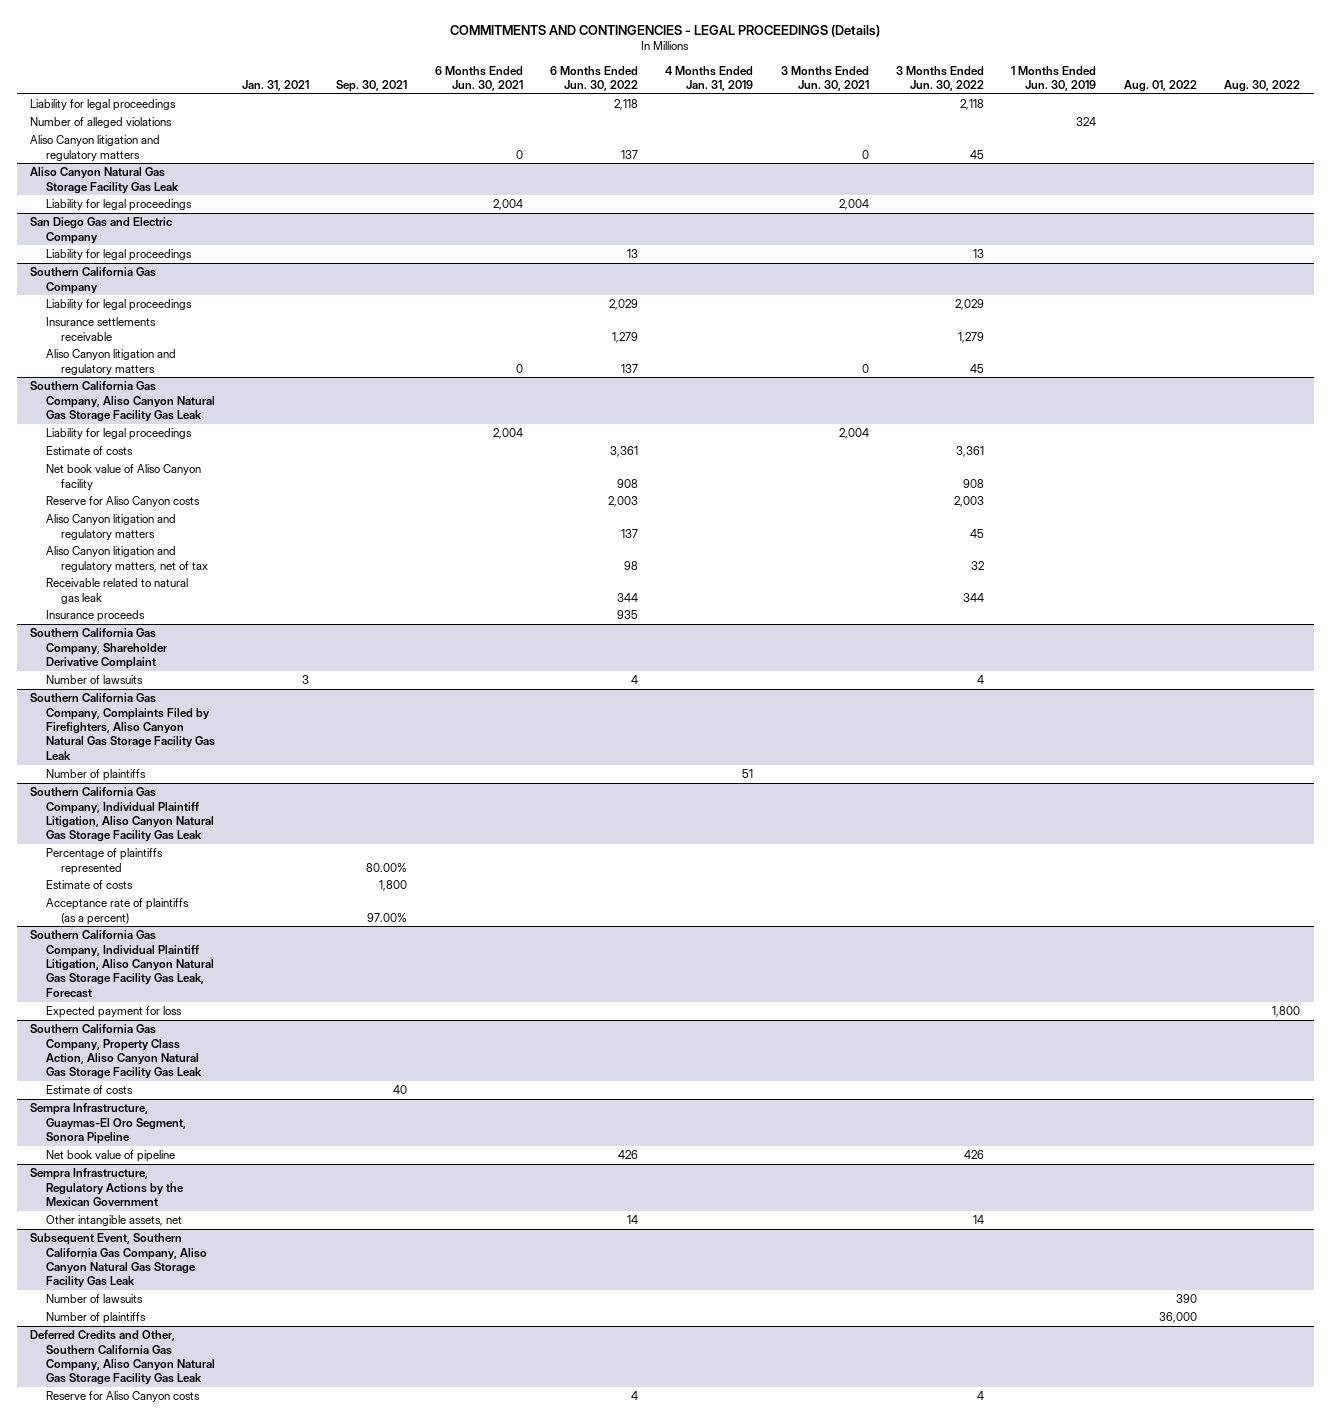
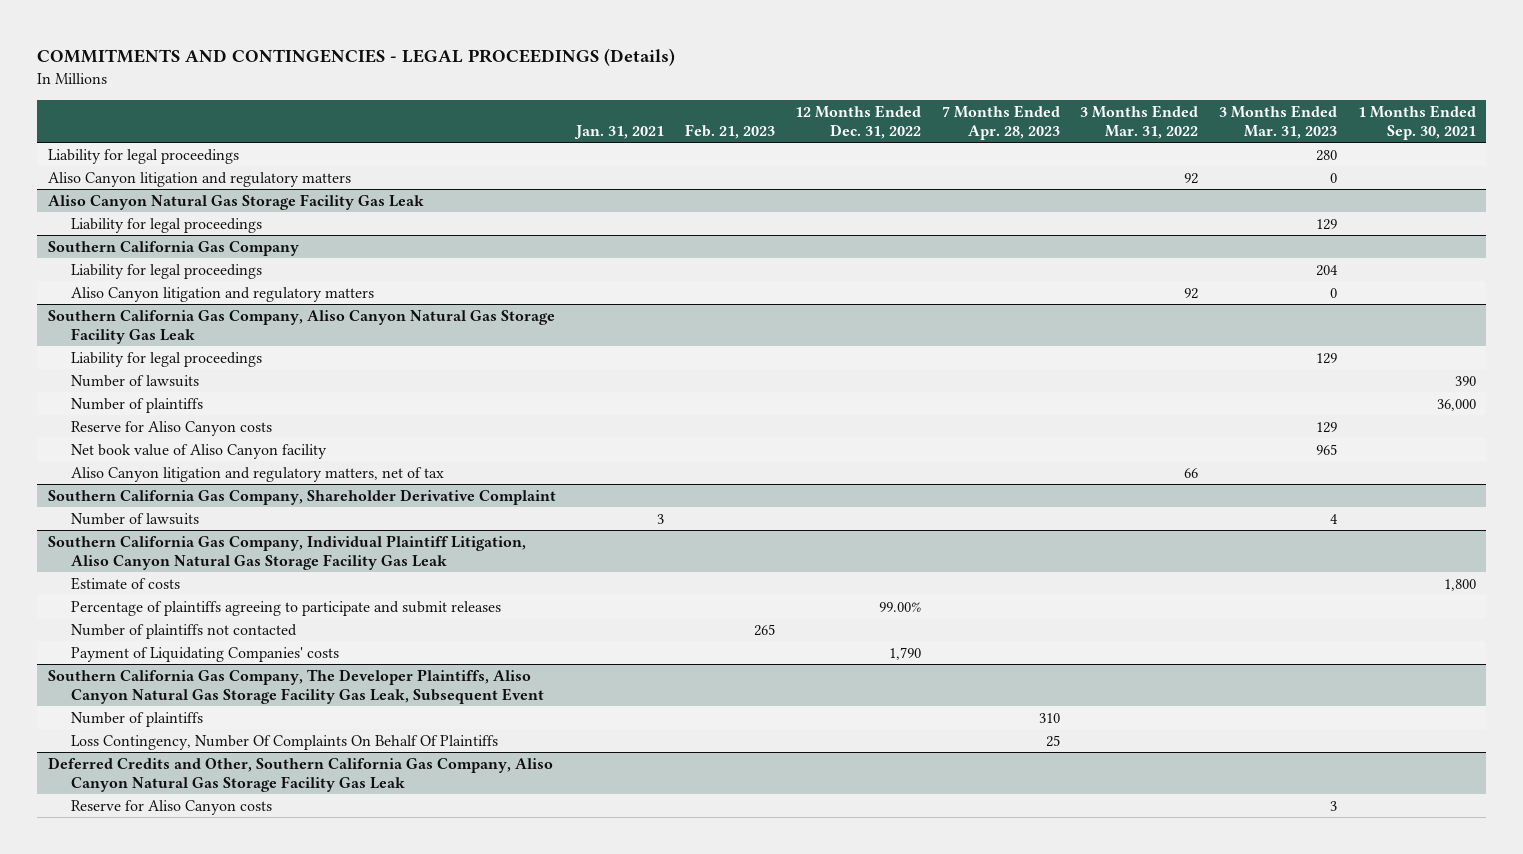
[336,80,408,93] Sep. 30, 2021 -> none
[434,65,523,92] 6 Months Ended Jun. 30, 2021 -> none
[550,65,639,92] 6 Months Ended Jun. 30, 2022 -> none
[665,65,754,92] 4 Months Ended Jan. 31, 2019 -> none
[780,65,869,92] 3 Months Ended Jun. 30, 2021 -> none
[896,65,985,92] 3 Months Ended Jun. 30, 2022 -> none
[1011,65,1097,92] 1 Months Ended Jun. 30, 2019 -> none
[1123,80,1197,93] Aug. 01, 2022 -> none
[1224,80,1301,93] Aug. 30, 2022 -> none
none -> [684,123,775,139] Feb. 21, 2023
none -> [795,104,922,139] 12 Months Ended Dec. 31, 2022
none -> [941,104,1060,140] 7 Months Ended Apr. 28, 2023
none -> [1080,104,1199,139] 3 Months Ended Mar. 31, 2022
none -> [1219,104,1338,139] 3 Months Ended Mar. 31, 2023
none -> [1357,104,1476,140] 1 Months Ended Sep. 30, 2021
[30,117,173,129] Number of alleged violations -> none
[30,217,173,244] San Diego Gas and Electric Company -> none
[45,249,192,262] Liability for legal proceedings -> none
[45,317,156,341] Insurance settlements receivable -> none
[45,446,133,456] Estimate of costs -> none
none -> [71,374,200,387] Number of lawsuits
none -> [71,397,204,413] Number of plaintiffs
[45,514,176,540] Aliso Canyon litigation and regulatory matters -> none
[45,464,201,490] Net book value of Aliso Canyon facility -> [71,443,328,459] Net book value of Aliso Canyon facility
[45,578,188,604] Receivable related to natural gas leak -> none
[45,610,145,623] Insurance proceeds -> none
[30,693,215,760] Southern California Gas Company, Complaints Filed by Firefighters, Aliso Canyon Natural Gas Storage Facility Gas Leak -> none
[45,769,146,782] Number of plaintiffs -> none
[45,848,163,875] Percentage of plaintiffs represented -> none
[45,898,189,925] Acceptance rate of plaintiffs (as a percent) -> none
[30,930,214,998] Southern California Gas Company, Individual Plaintiff Litigation, Aliso Canyon Natural Gas Storage Facility Gas Leak, Forecast -> none
[45,1006,182,1019] Expected payment for loss -> none
[30,1024,202,1080] Southern California Gas Company, Property Class Action, Aliso Canyon Natural Gas Storage Facility Gas Leak -> none
[45,1085,133,1095] Estimate of costs -> none
[30,1103,186,1144] Sempra Infrastructure, Guaymas-El Oro Segment, Sonora Pipeline -> none
[45,1150,175,1163] Net book value of pipeline -> none
[30,1168,184,1206] Sempra Infrastructure, Regulatory Actions by the Mexican Government -> none
[45,1215,182,1227] Other intangible assets, net -> none
[45,1294,143,1304] Number of lawsuits -> none
none -> [71,600,502,616] Percentage of plaintiffs agreeing to participate and submit releases
none -> [71,623,298,639] Number of plaintiffs not contacted
none -> [71,646,340,662] Payment of Liquidating Companies' costs
[30,1233,207,1289] Subsequent Event, Southern California Gas Company, Aliso Canyon Natural Gas Storage Facility Gas Leak -> [47,668,545,704] Southern California Gas Company, The Developer Plaintiffs, Aliso Canyon Natural Gas Storage Facility Gas Leak, Subsequent Event
none -> [71,734,499,750] Loss Contingency, Number Of Complaints On Behalf Of Plaintiffs

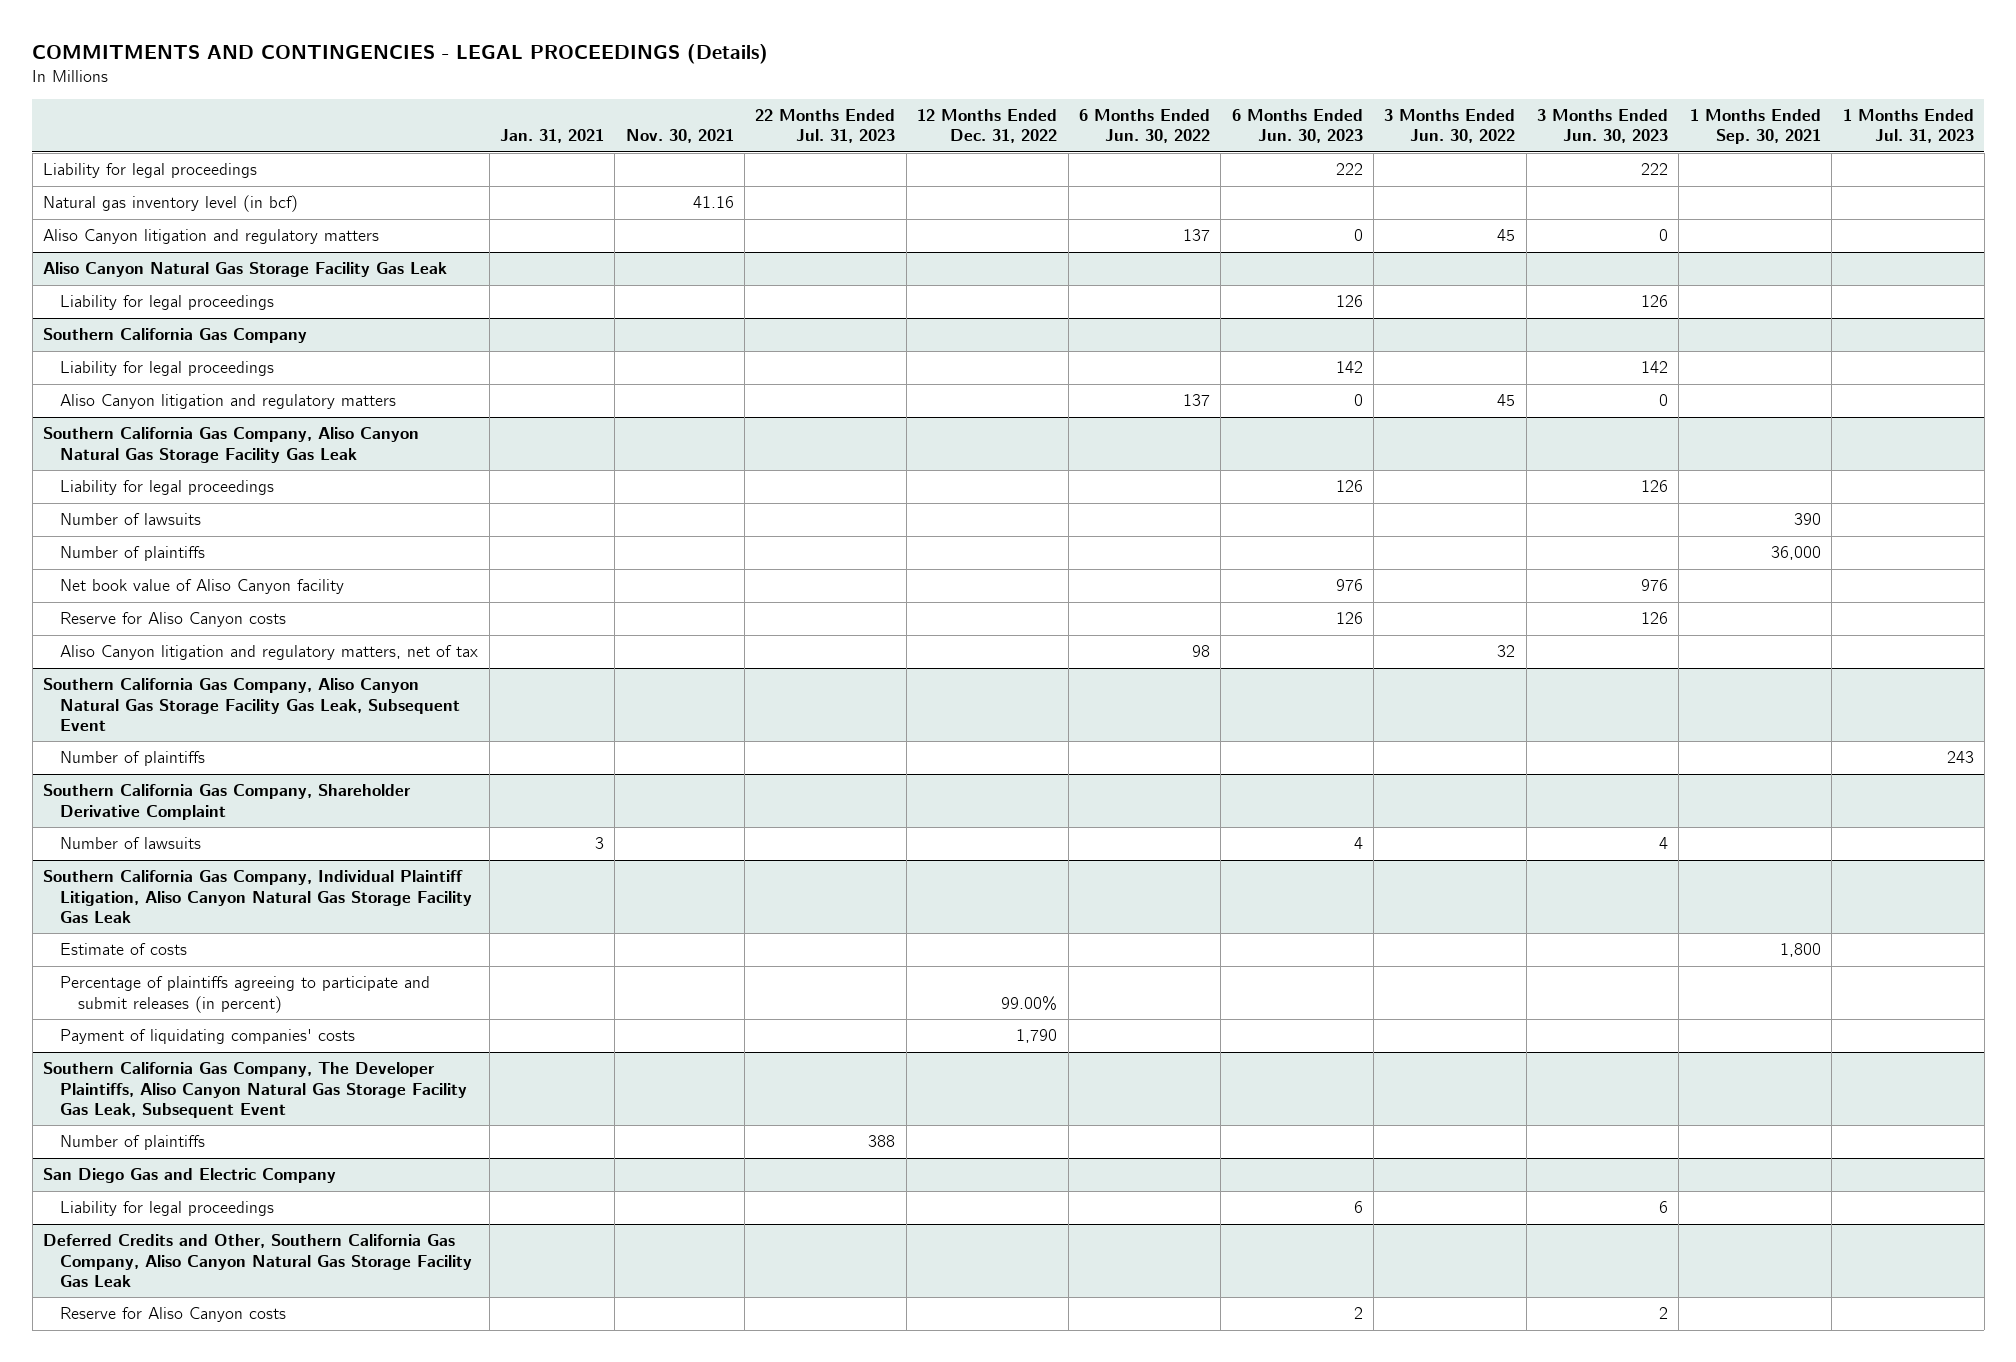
[684,123,775,139] Feb. 21, 2023 -> none
[941,104,1060,140] 7 Months Ended Apr. 28, 2023 -> none
[1080,104,1199,139] 3 Months Ended Mar. 31, 2022 -> none
[1219,104,1338,139] 3 Months Ended Mar. 31, 2023 -> none
none -> [625,129,734,144] Nov. 30, 2021
none -> [755,108,896,144] 22 Months Ended Jul. 31, 2023
none -> [1078,108,1210,144] 6 Months Ended Jun. 30, 2022
none -> [1231,108,1363,144] 6 Months Ended Jun. 30, 2023
none -> [1384,108,1516,144] 3 Months Ended Jun. 30, 2022
none -> [1537,108,1669,144] 3 Months Ended Jun. 30, 2023
none -> [1842,108,1974,144] 1 Months Ended Jul. 31, 2023
none -> [42,195,298,213] Natural gas inventory level (in bcf)
[71,420,273,436] Reserve for Aliso Canyon costs -> [60,612,287,628] Reserve for Aliso Canyon costs
none -> [42,678,461,732] Southern California Gas Company, Aliso Canyon Natural Gas Storage Facility Gas Leak, Subsequent Event
none -> [60,751,206,767] Number of plaintiffs
[71,623,298,639] Number of plaintiffs not contacted -> none
[71,600,502,616] Percentage of plaintiffs agreeing to participate and submit releases -> [60,976,431,1013] Percentage of plaintiffs agreeing to participate and submit releases (in percent)
[71,646,340,662] Payment of Liquidating Companies' costs -> [60,1029,356,1045] Payment of liquidating companies' costs
[71,734,499,750] Loss Contingency, Number Of Complaints On Behalf Of Plaintiffs -> none
none -> [42,1168,336,1184] San Diego Gas and Electric Company
none -> [60,1201,275,1217] Liability for legal proceedings

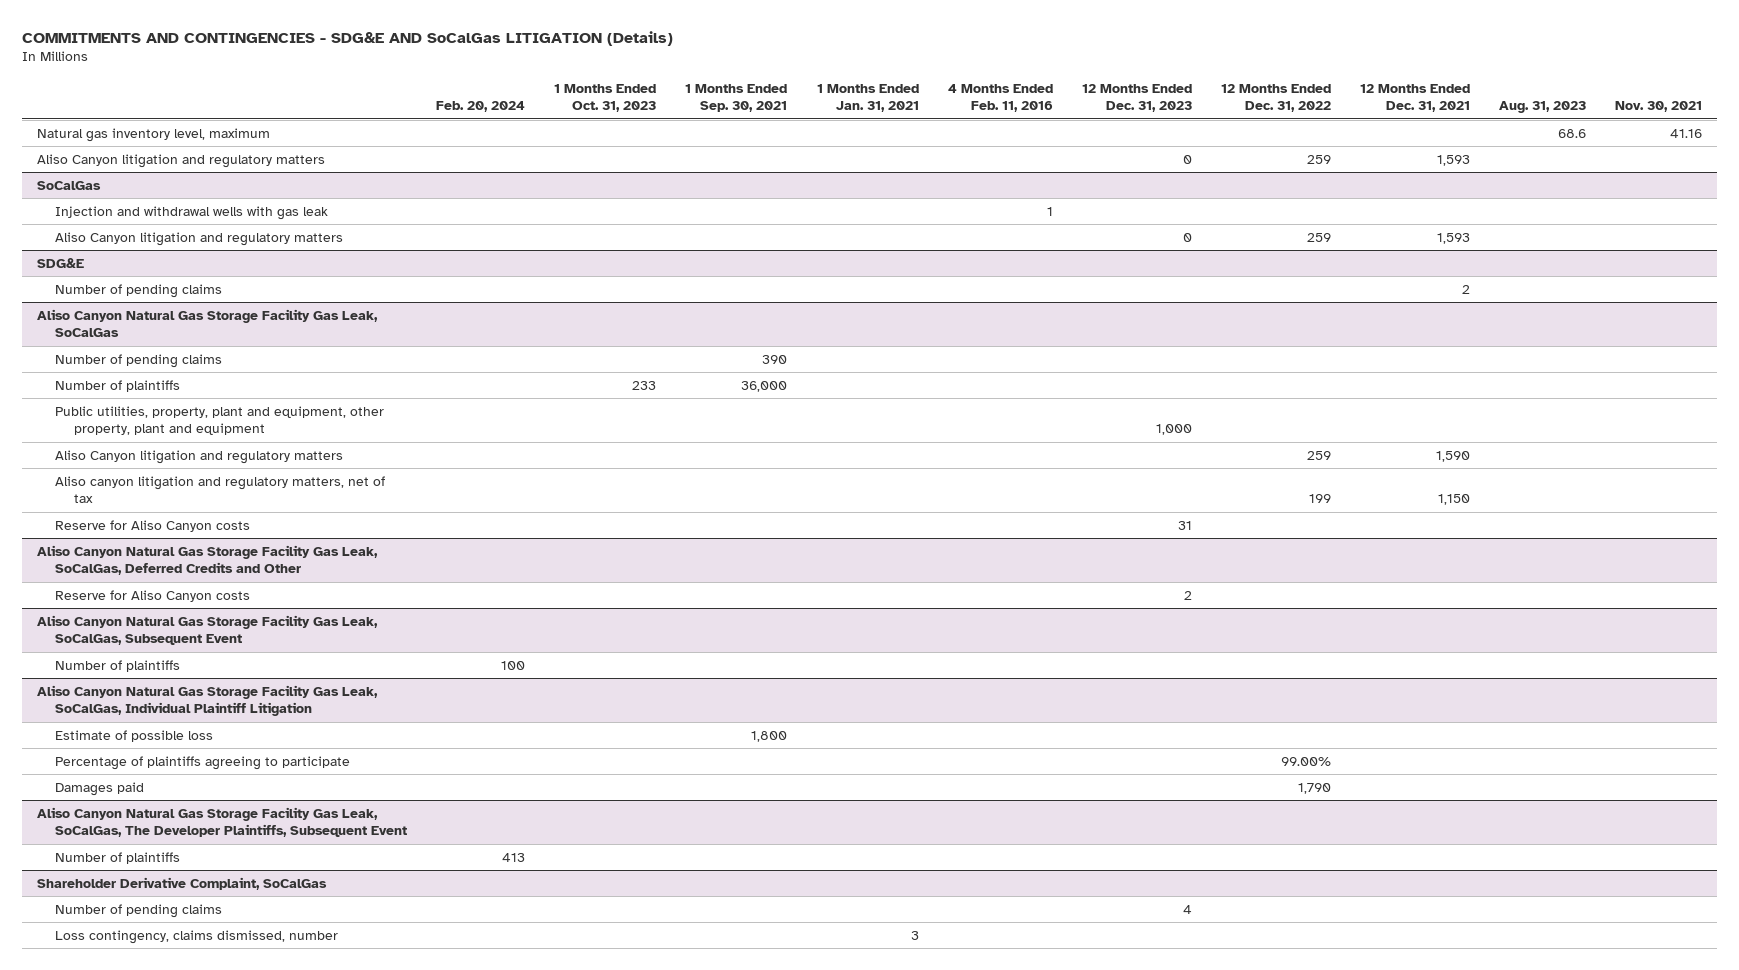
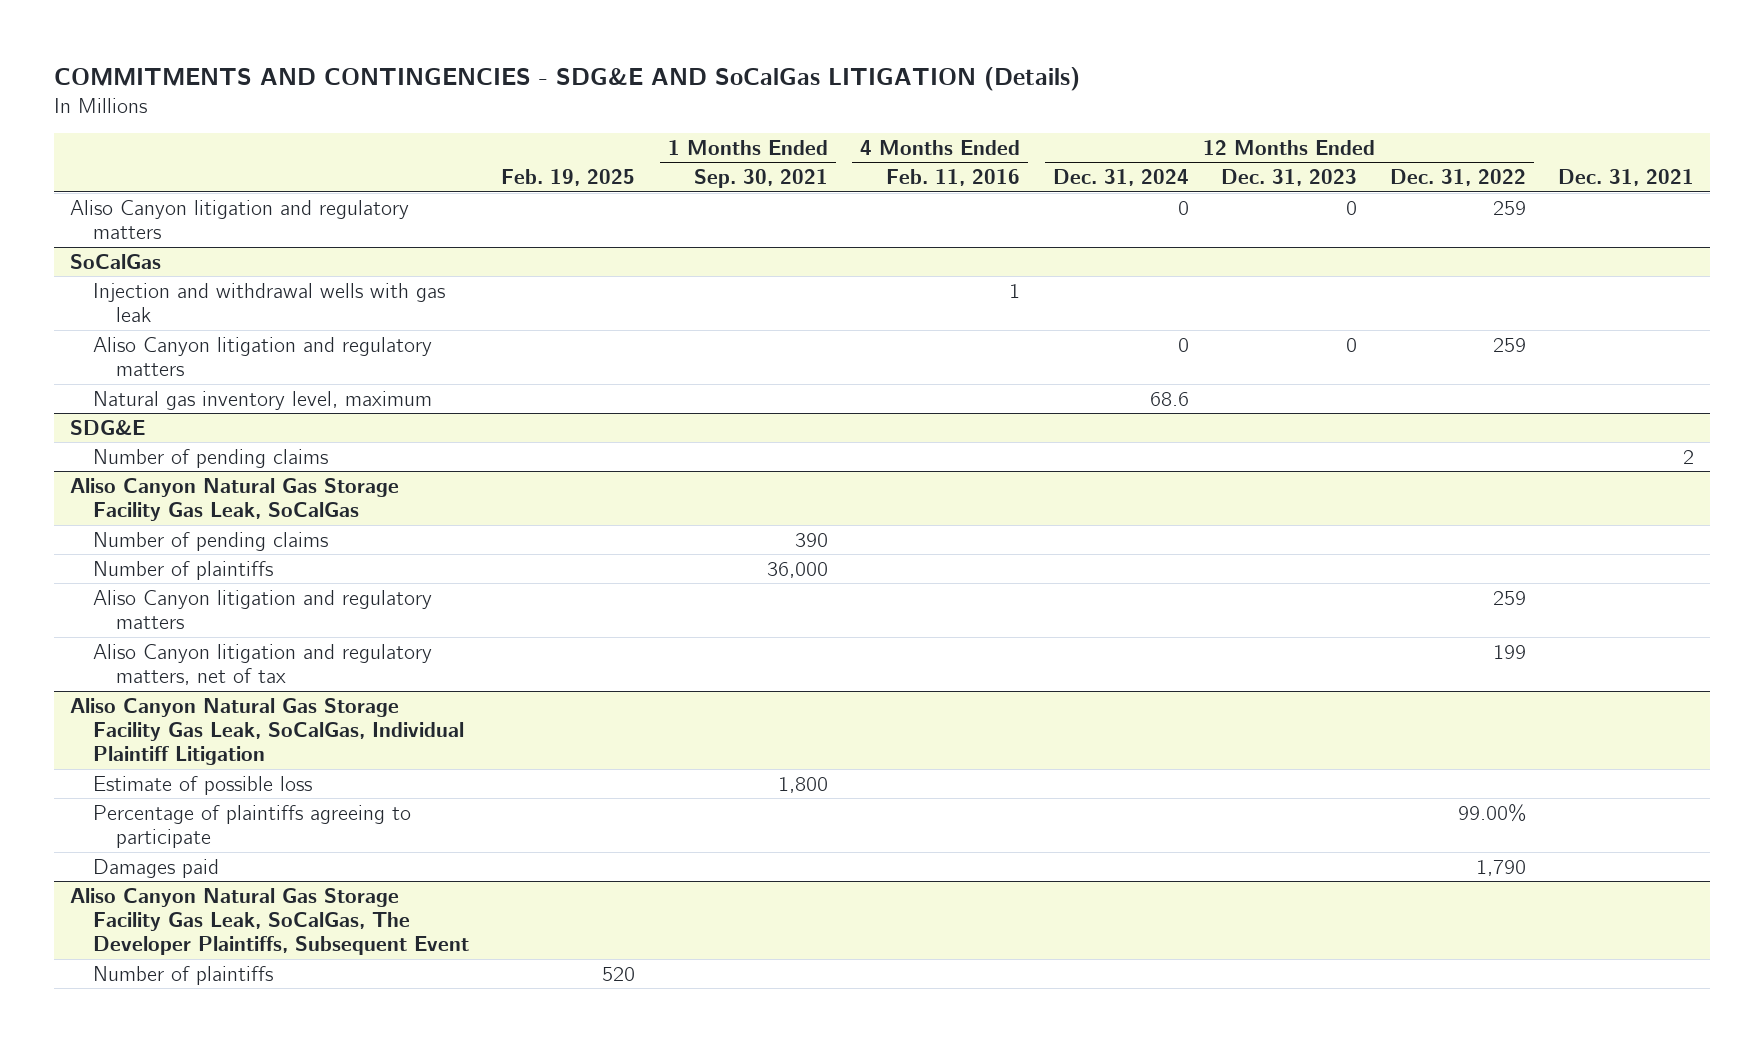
[436,100,526,112] Feb. 20, 2024 -> none
[554,83,657,112] 1 Months Ended Oct. 31, 2023 -> none
[816,83,919,112] 1 Months Ended Jan. 31, 2021 -> none
[1359,83,1470,112] 12 Months Ended Dec. 31, 2021 -> none
[1498,100,1586,113] Aug. 31, 2023 -> none
[1615,100,1703,112] Nov. 30, 2021 -> none
none -> [501,169,636,187] Feb. 19, 2025
none -> [1052,169,1189,187] Dec. 31, 2024
none -> [1558,169,1695,187] Dec. 31, 2021
[36,127,270,142] Natural gas inventory level, maximum -> none
none -> [92,390,432,410] Natural gas inventory level, maximum
[55,405,385,436] Public utilities, property, plant and equipment, other property, plant and equipment -> none
[55,519,251,532] Reserve for Aliso Canyon costs -> none
[36,544,378,576] Aliso Canyon Natural Gas Storage Facility Gas Leak, SoCalGas, Deferred Credits and Other -> none
[55,589,251,602] Reserve for Aliso Canyon costs -> none
[36,614,378,646] Aliso Canyon Natural Gas Storage Facility Gas Leak, SoCalGas, Subsequent Event -> none
[55,659,181,672] Number of plaintiffs -> none
[55,475,386,504] Aliso canyon litigation and regulatory matters, net of tax -> [92,643,432,685] Aliso Canyon litigation and regulatory matters, net of tax
[36,876,327,890] Shareholder Derivative Complaint, SoCalGas -> none
[55,903,223,918] Number of pending claims -> none
[55,929,339,944] Loss contingency, claims dismissed, number -> none

